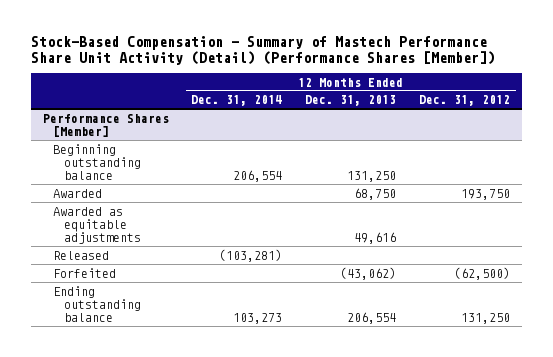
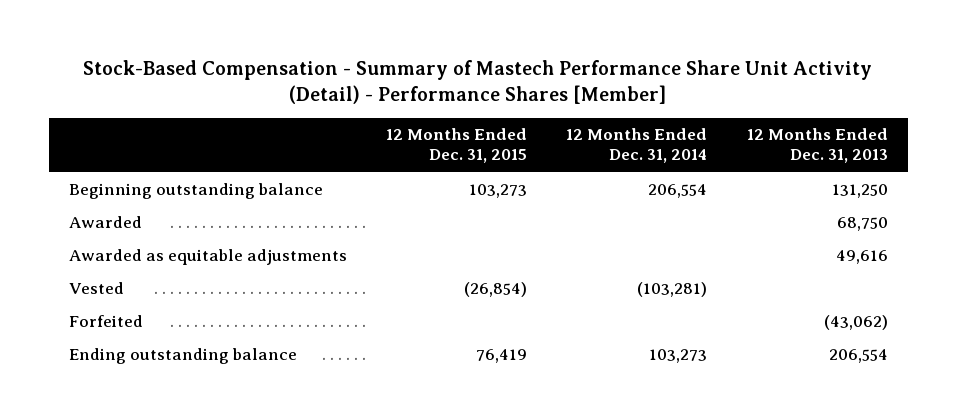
[31,36,496,66] Stock-Based Compensation - Summary of Mastech Performance Share Unit Activity (Detail) (Performance Shares [Member]) -> [83,60,873,105] Stock-Based Compensation - Summary of Mastech Performance Share Unit Activity (Detail) - Performance Shares [Member]
[419,95,511,107] Dec. 31, 2012 -> none
none -> [386,128,528,164] 12 Months Ended Dec. 31, 2015
[42,113,169,137] Performance Shares [Member] -> none
[53,250,110,260] Released -> [68,281,124,294] Vested

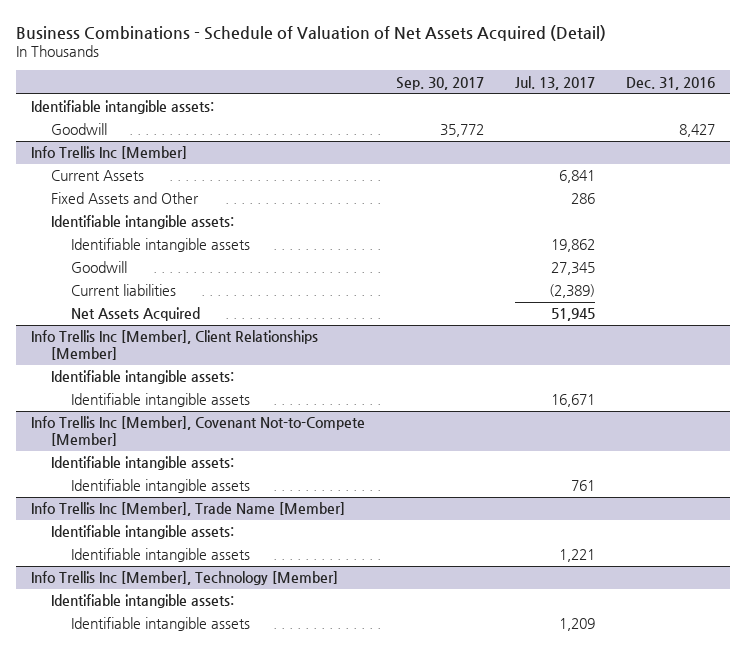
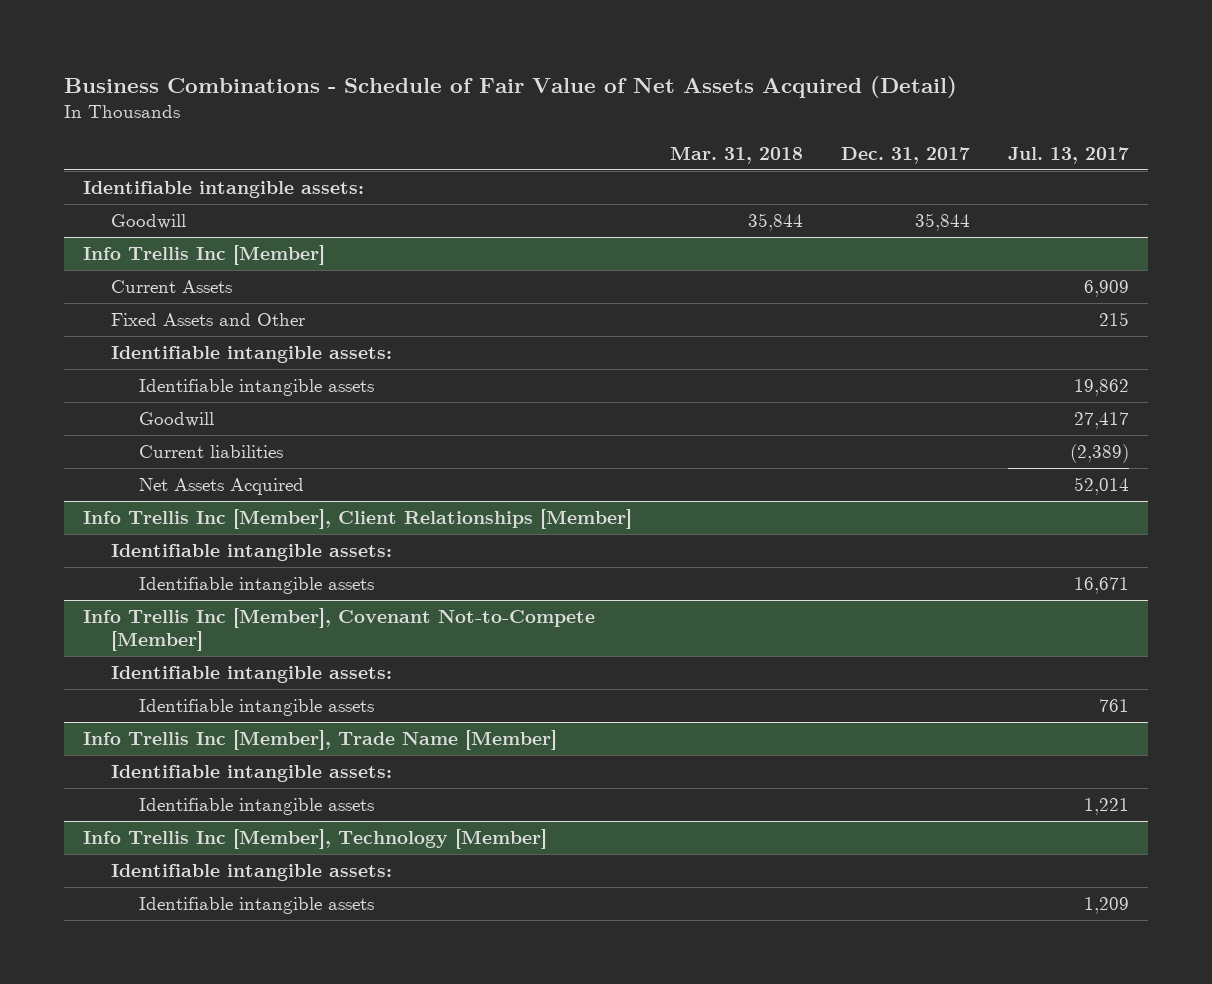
[15,24,606,41] Business Combinations - Schedule of Valuation of Net Assets Acquired (Detail) -> [63,75,957,98] Business Combinations - Schedule of Fair Value of Net Assets Acquired (Detail)
[396,76,485,90] Sep. 30, 2017 -> none
[625,76,715,90] Dec. 31, 2016 -> none
none -> [669,145,803,164] Mar. 31, 2018
none -> [840,146,970,164] Dec. 31, 2017
[559,170,596,184] 6,841 -> [1084,279,1130,297] 6,909
[571,193,596,205] 286 -> [1099,311,1130,326] 215
[551,262,596,276] 27,345 -> [1074,411,1130,429] 27,417
[551,308,596,322] 51,945 -> [1074,476,1130,495] 52,014

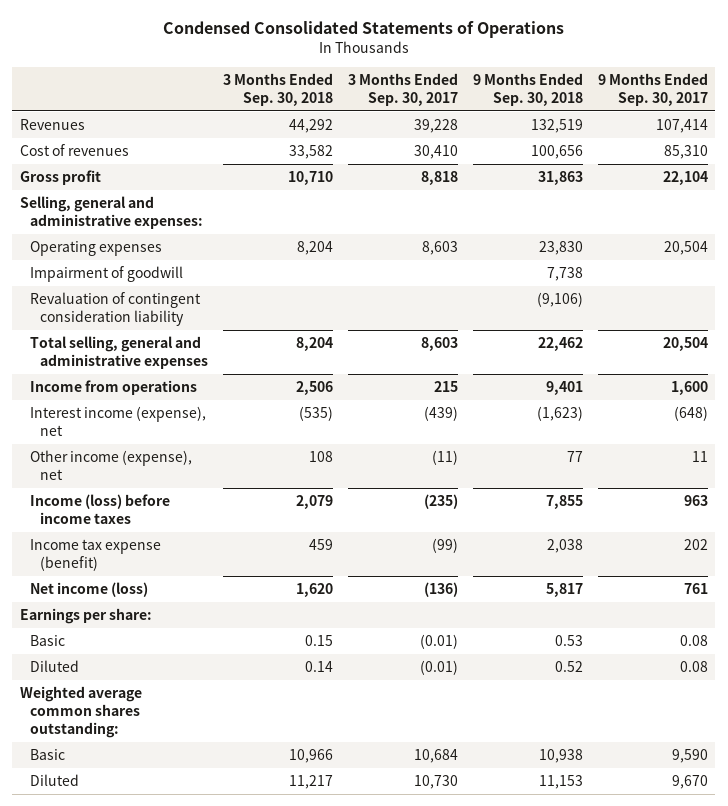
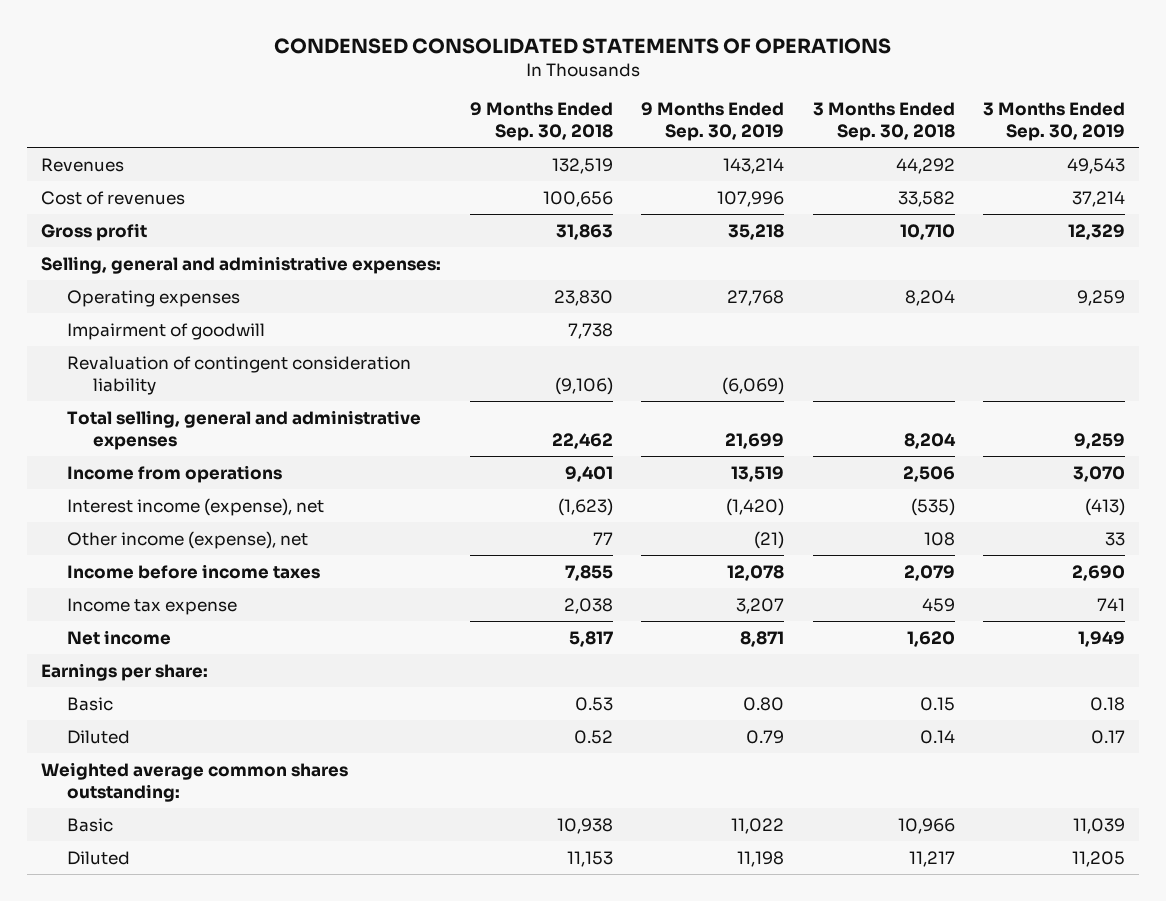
[162,20,564,38] Condensed Consolidated Statements of Operations -> [274,37,892,54] CONDENSED CONSOLIDATED STATEMENTS OF OPERATIONS
[348,72,459,106] 3 Months Ended Sep. 30, 2017 -> none
[597,72,708,106] 9 Months Ended Sep. 30, 2017 -> none
none -> [641,102,785,141] 9 Months Ended Sep. 30, 2019
none -> [983,102,1126,141] 3 Months Ended Sep. 30, 2019
[29,494,170,524] Income (loss) before income taxes -> [67,563,321,579] Income before income taxes
[29,539,161,571] Income tax expense (benefit) -> [67,597,238,615] Income tax expense
[29,582,148,598] Net income (loss) -> [67,629,172,645] Net income

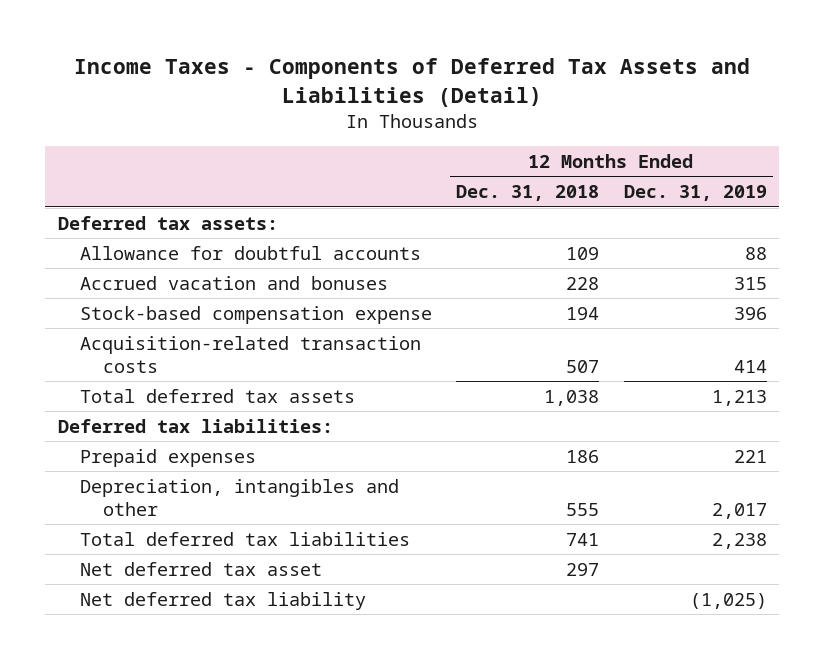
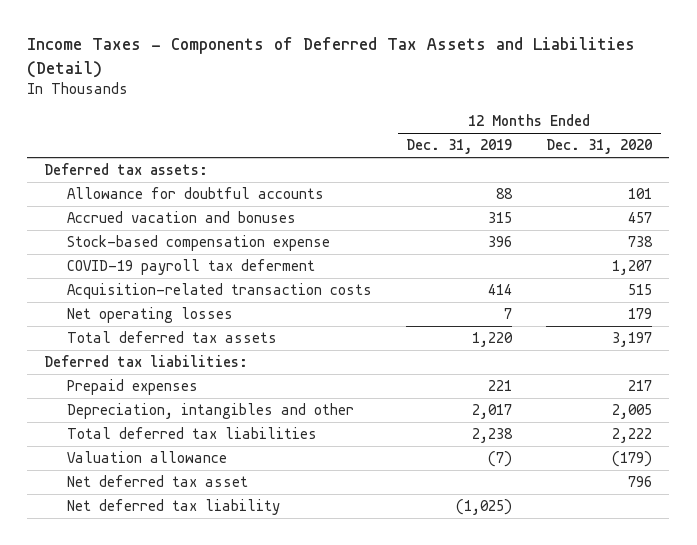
[456,185,600,202] Dec. 31, 2018 -> none
none -> [546,139,653,155] Dec. 31, 2020
none -> [66,259,315,276] COVID-19 payroll tax deferment
none -> [66,307,233,324] Net operating losses
[711,389,767,406] 1,213 -> [472,332,514,348] 1,220
none -> [66,451,227,464] Valuation allowance

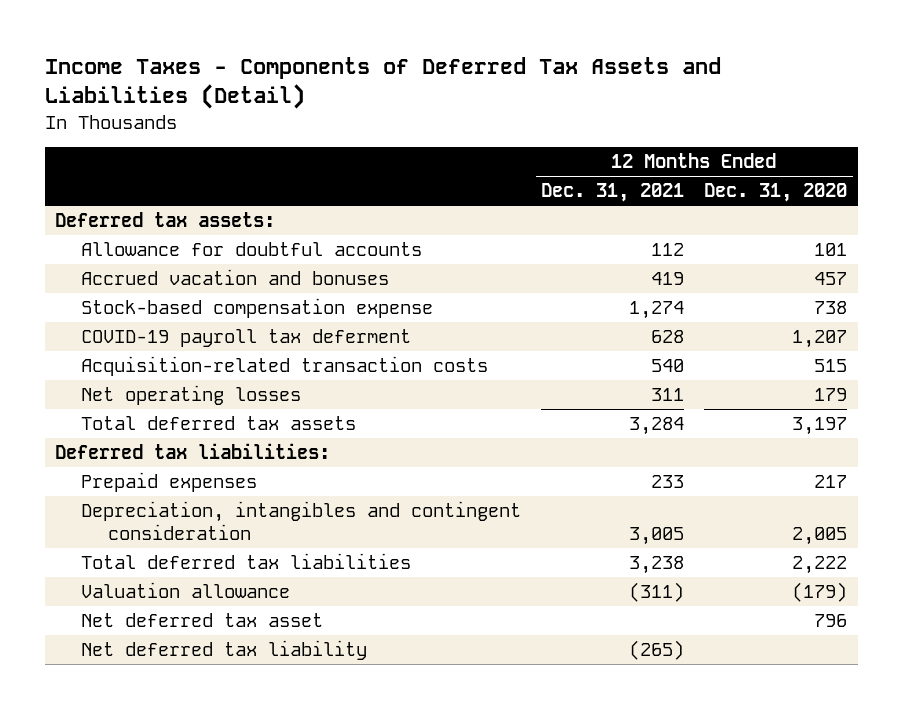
[406,139,513,155] Dec. 31, 2019 -> none
none -> [541,183,685,203] Dec. 31, 2021
[66,403,354,420] Depreciation, intangibles and other -> [81,501,522,541] Depreciation, intangibles and contingent consideration

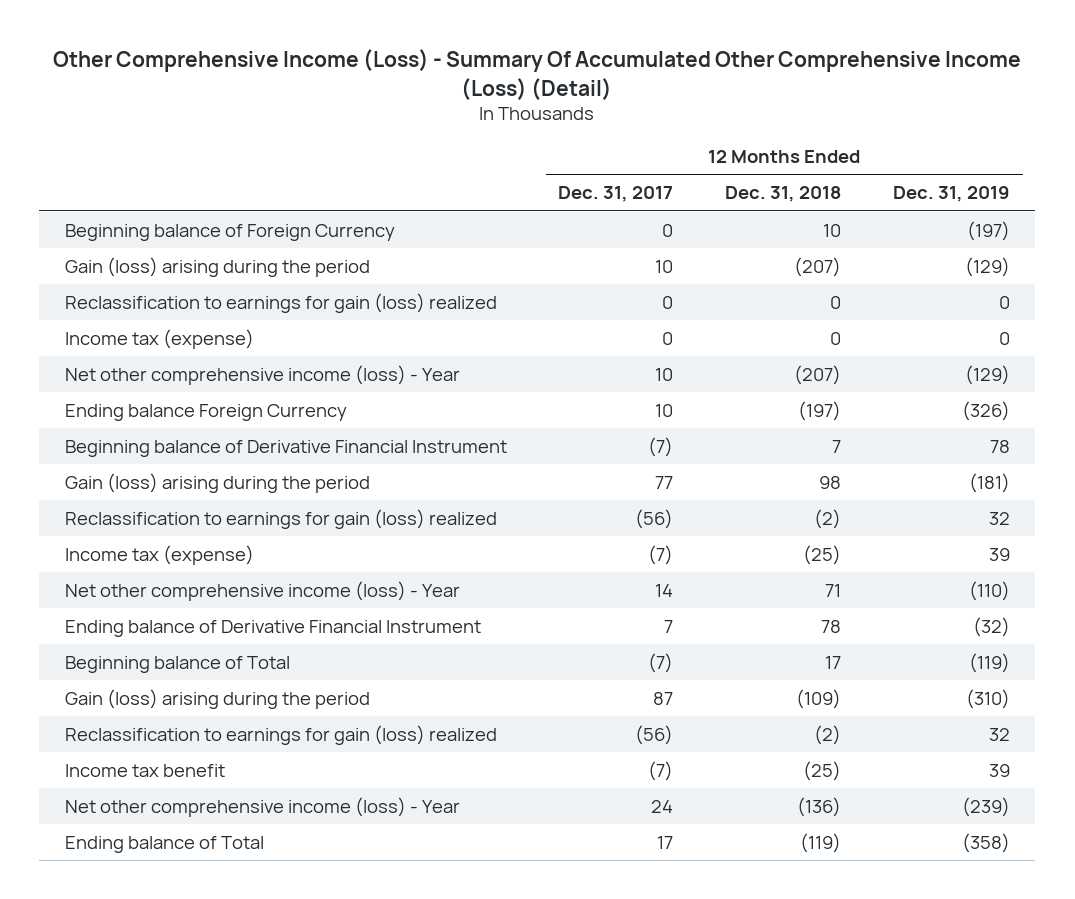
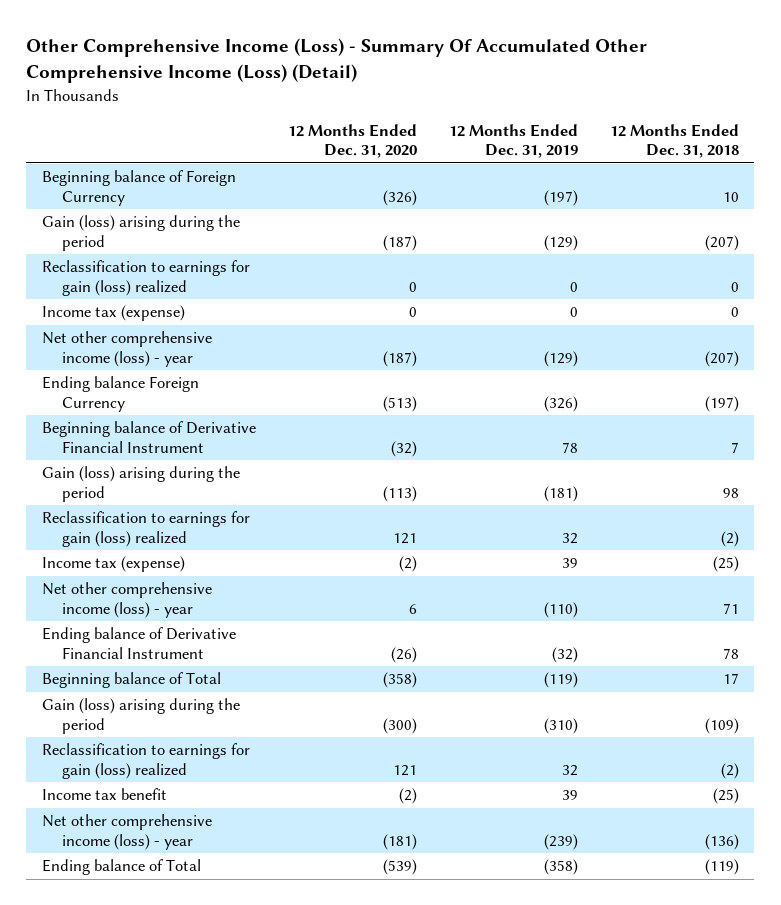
[558,186,674,203] Dec. 31, 2017 -> none
none -> [287,123,417,159] 12 Months Ended Dec. 31, 2020
[64,364,460,385] Net other comprehensive income (loss) - Year -> [42,331,213,367] Net other comprehensive income (loss) - year
[64,580,460,601] Net other comprehensive income (loss) - Year -> [42,582,213,618] Net other comprehensive income (loss) - year
[64,796,460,817] Net other comprehensive income (loss) - Year -> [42,814,213,850] Net other comprehensive income (loss) - year

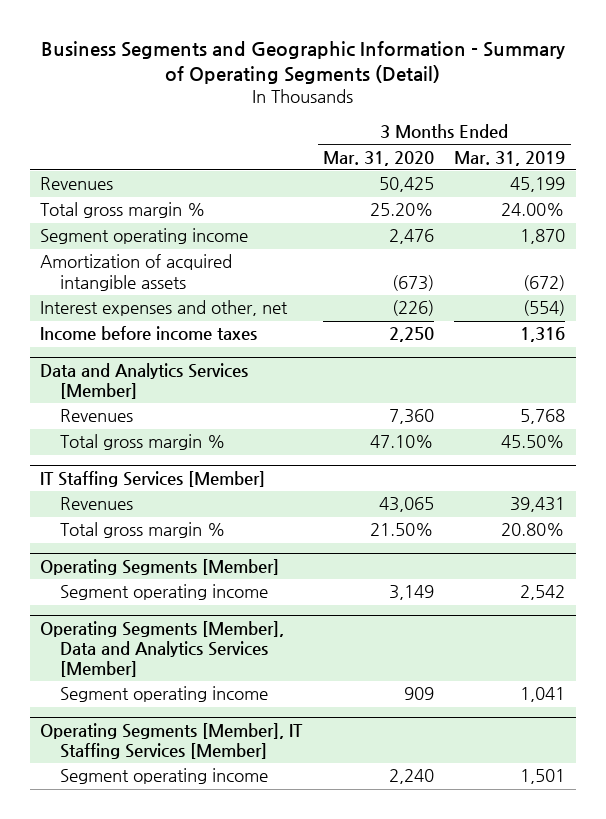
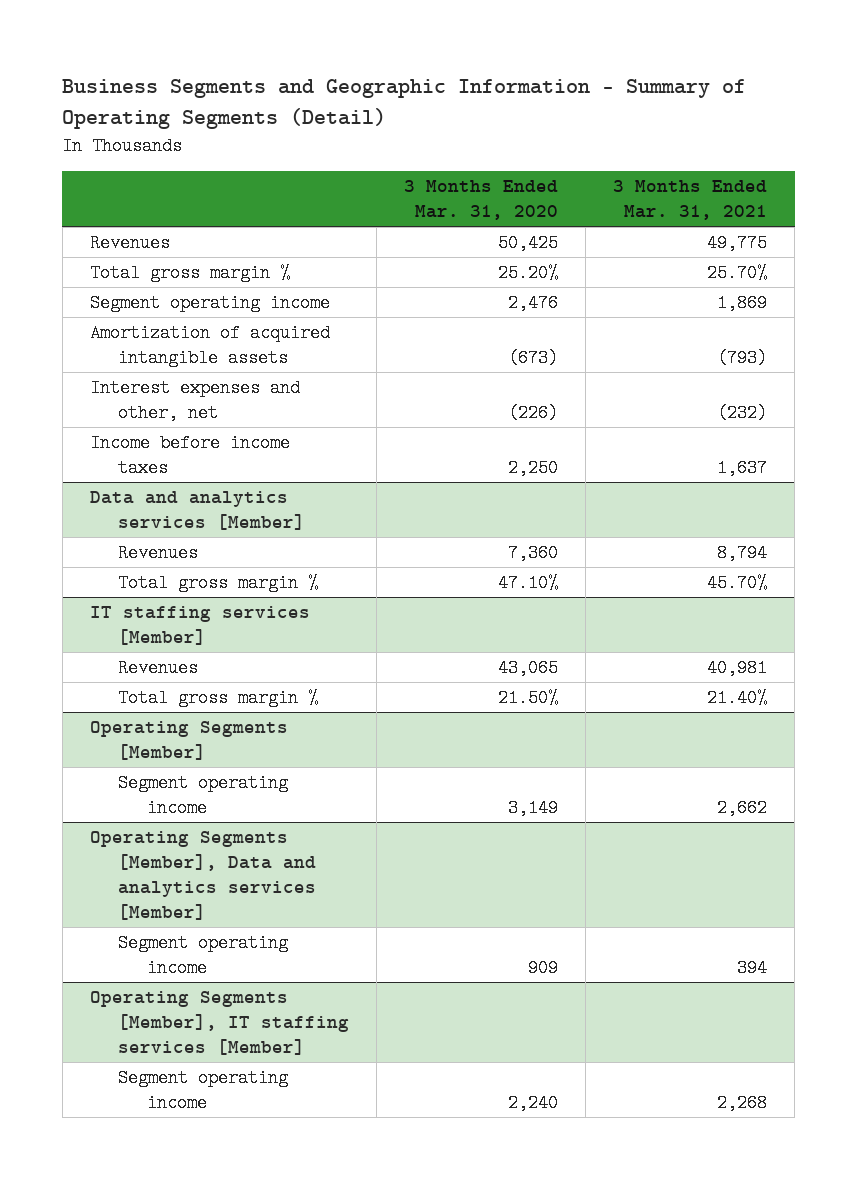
[454,150,566,166] Mar. 31, 2019 -> none
none -> [613,180,768,220] 3 Months Ended Mar. 31, 2021
[40,362,249,399] Data and Analytics Services [Member] -> [89,491,306,531] Data and analytics services [Member]
[40,470,266,487] IT Staffing Services [Member] -> [89,606,310,646] IT staffing services [Member]
[40,620,285,678] Operating Segments [Member], Data and Analytics Services [Member] -> [89,831,317,920] Operating Segments [Member], Data and analytics services [Member]
[40,722,304,759] Operating Segments [Member], IT Staffing Services [Member] -> [89,991,350,1055] Operating Segments [Member], IT staffing services [Member]

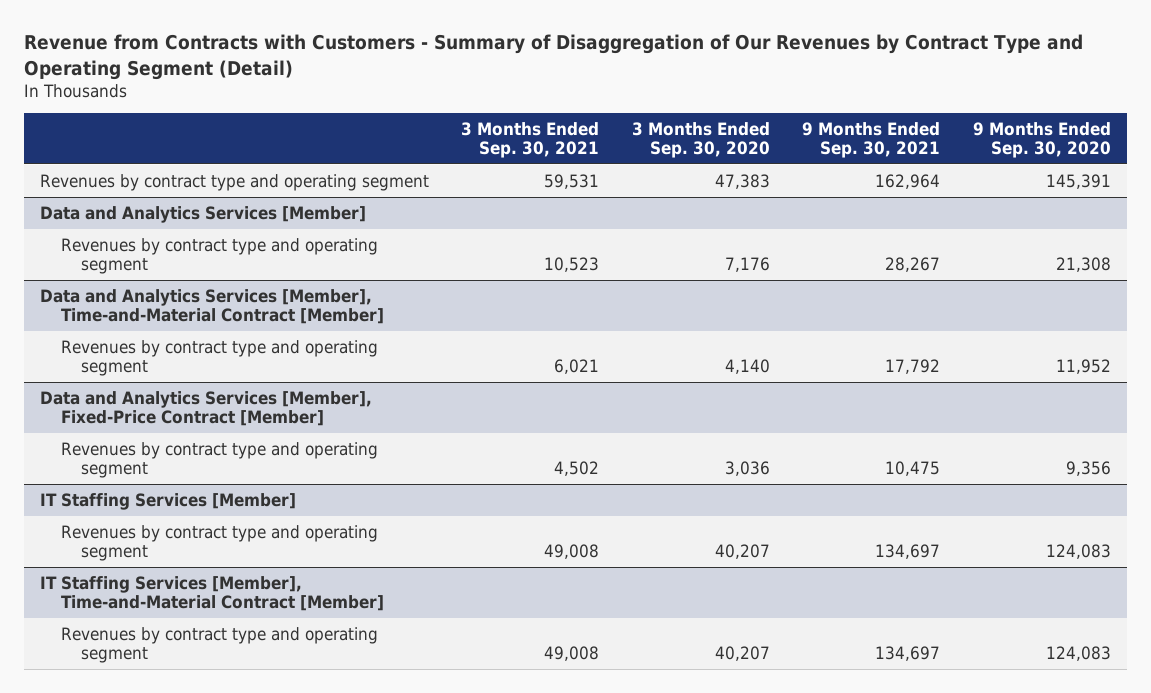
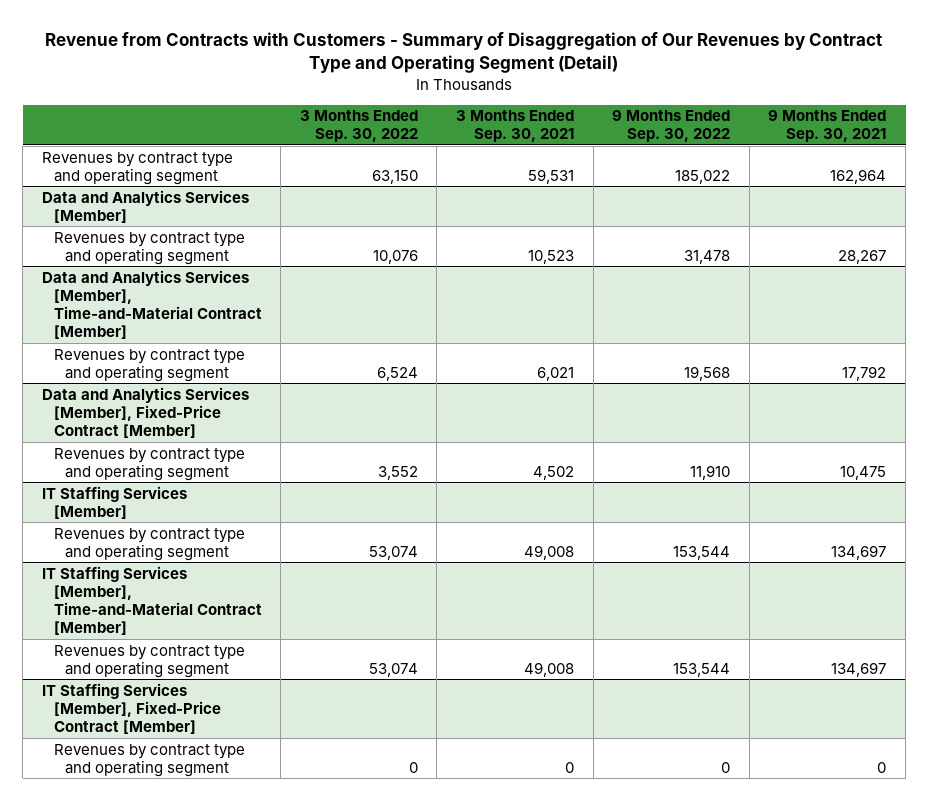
[631,122,770,158] 3 Months Ended Sep. 30, 2020 -> none
[972,122,1111,158] 9 Months Ended Sep. 30, 2020 -> none
none -> [299,110,418,143] 3 Months Ended Sep. 30, 2022
none -> [612,110,731,143] 9 Months Ended Sep. 30, 2022
none -> [41,682,221,734] IT Staffing Services [Member], Fixed-Price Contract [Member]
none -> [53,743,245,777] Revenues by contract type and operating segment

